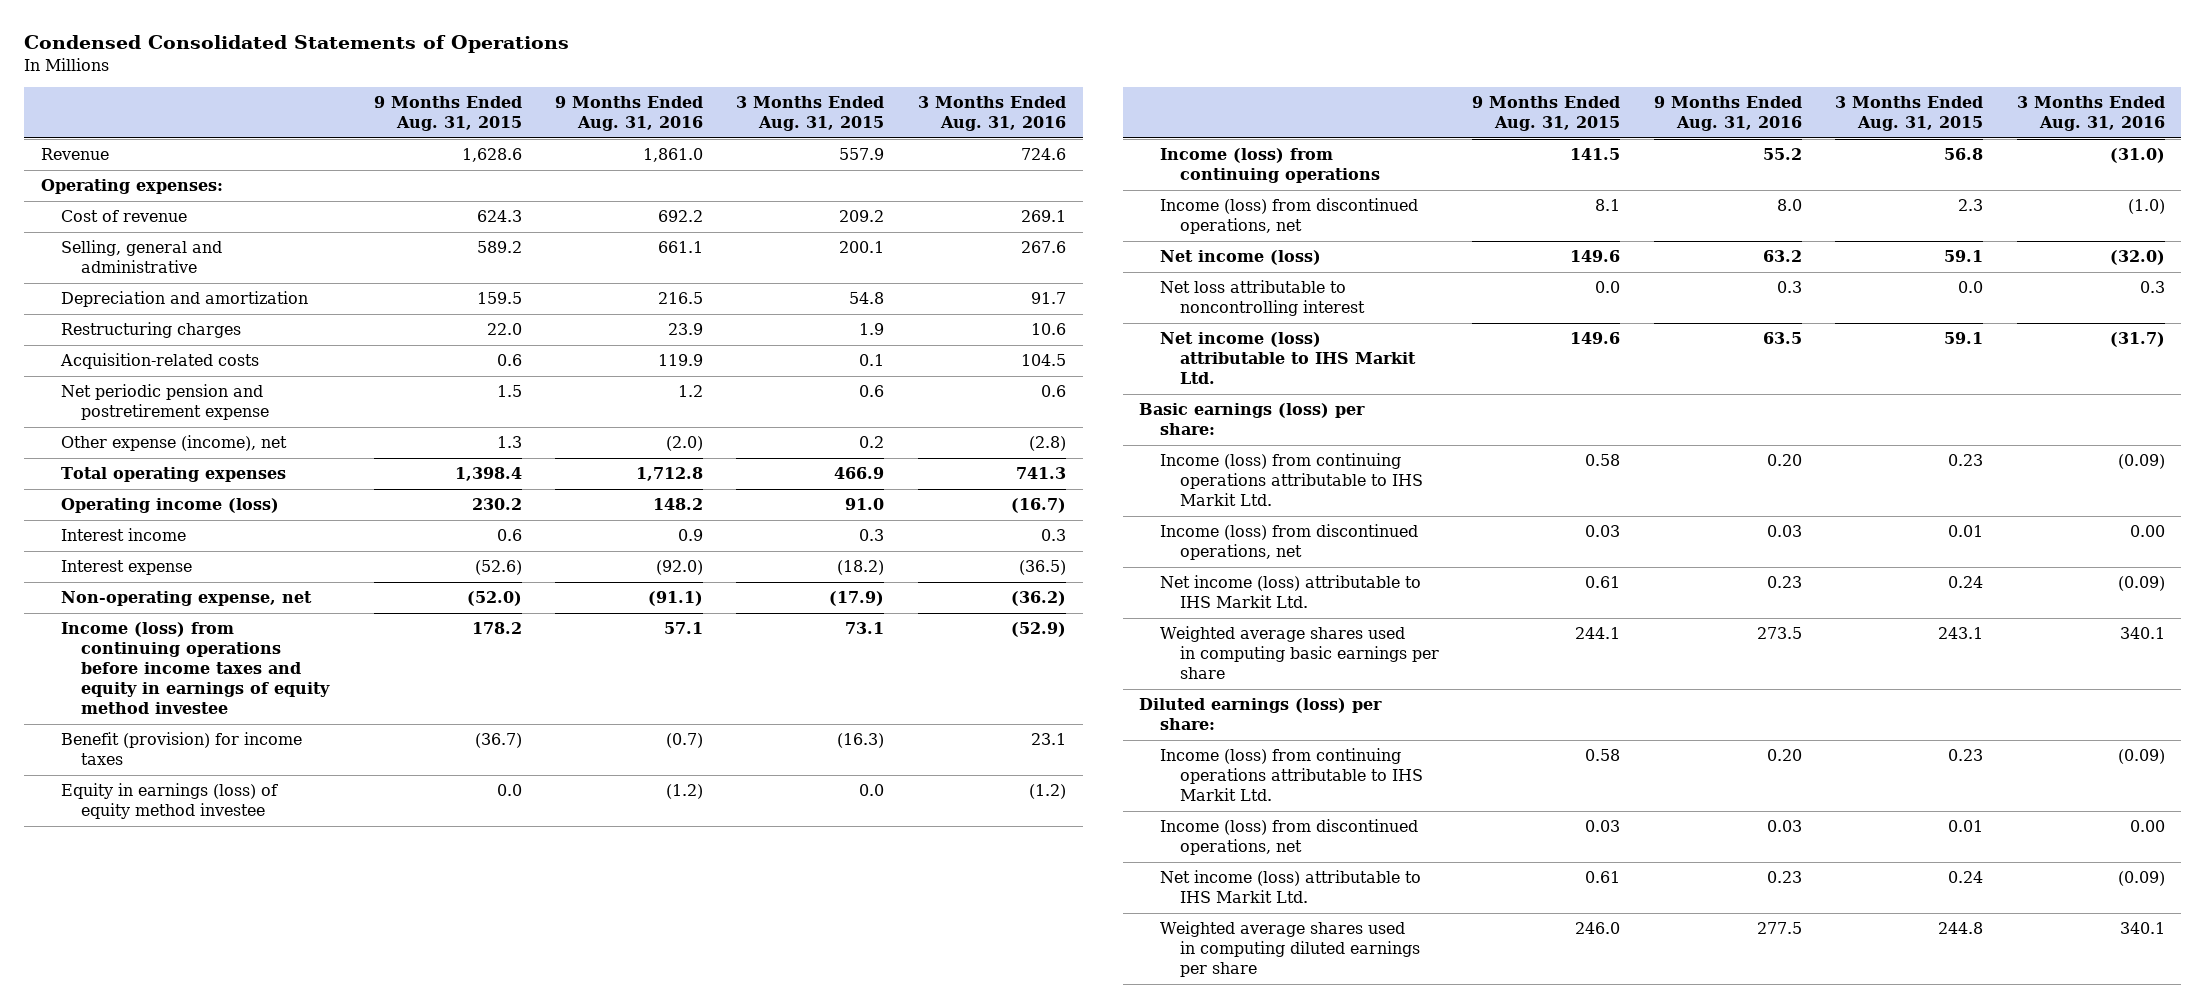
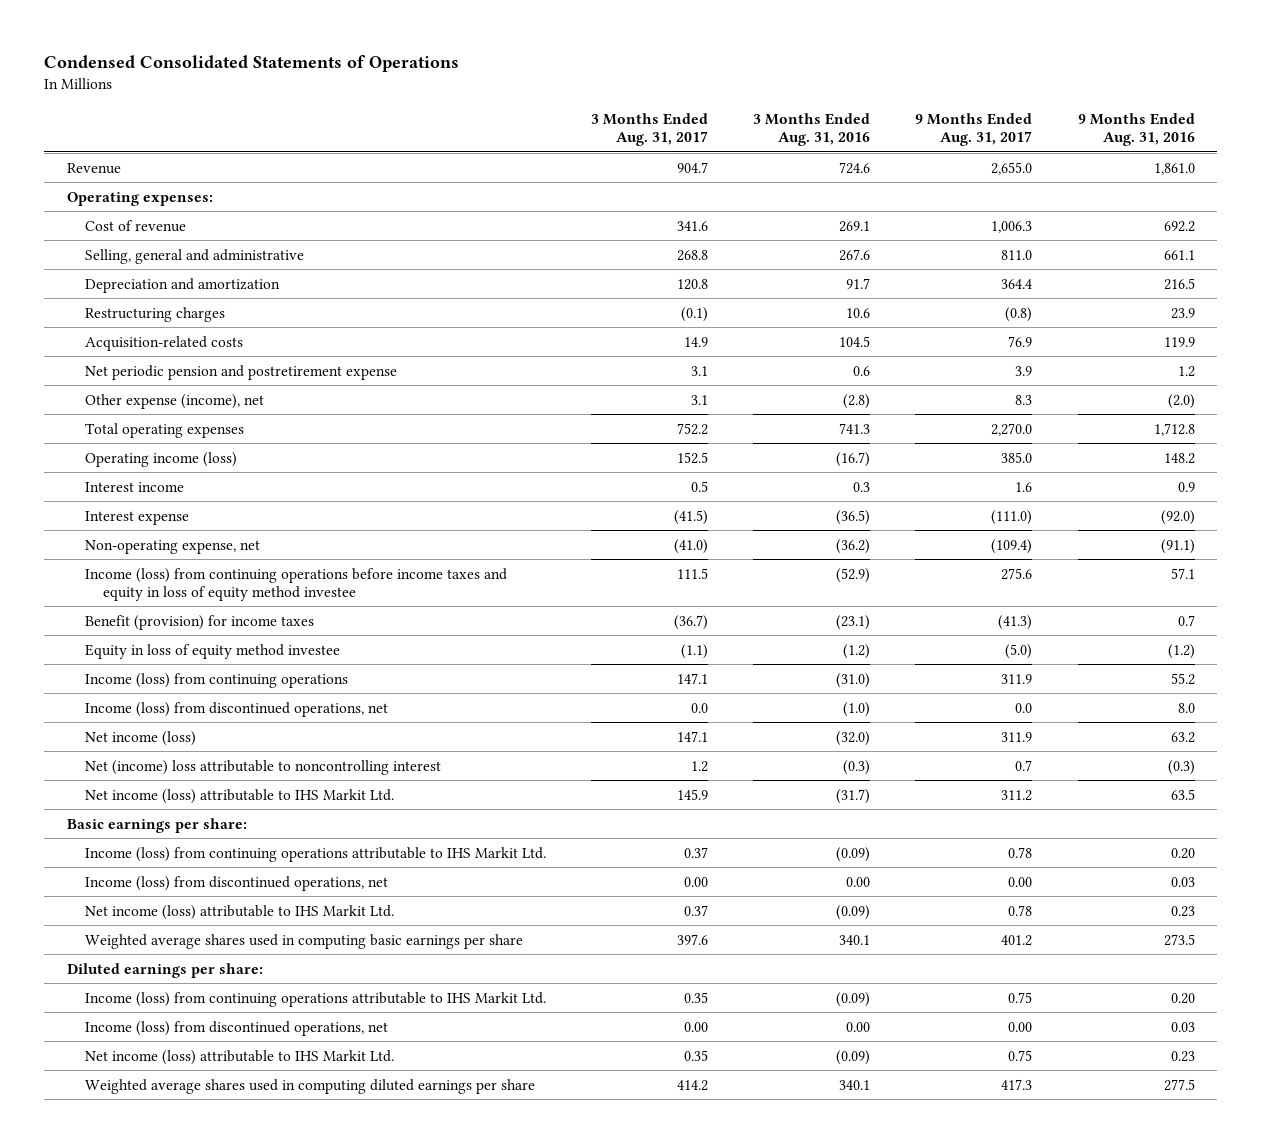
[373,96,522,132] 9 Months Ended Aug. 31, 2015 -> none
[736,96,885,132] 3 Months Ended Aug. 31, 2015 -> none
none -> [590,113,708,147] 3 Months Ended Aug. 31, 2017
none -> [915,113,1033,147] 9 Months Ended Aug. 31, 2017
[60,622,331,715] Income (loss) from continuing operations before income taxes and equity in earnings of equity method investee -> [84,567,507,601] Income (loss) from continuing operations before income taxes and equity in loss of equity method investee
[665,733,703,749] (0.7) -> [1177,614,1195,626] 0.7
[1030,733,1066,746] 23.1 -> [836,614,871,630] (23.1)
[60,783,278,820] Equity in earnings (loss) of equity method investee -> [84,643,340,659] Equity in loss of equity method investee
[1159,280,1365,317] Net loss attributable to noncontrolling interest -> [84,759,441,775] Net (income) loss attributable to noncontrolling interest
[1776,281,1802,294] 0.3 -> [1167,759,1195,775] (0.3)
[2139,281,2165,294] 0.3 -> [843,759,871,775] (0.3)
[1139,403,1366,436] Basic earnings (loss) per share: -> [66,817,247,833] Basic earnings per share:
[1139,698,1383,731] Diluted earnings (loss) per share: -> [66,962,263,978] Diluted earnings per share:

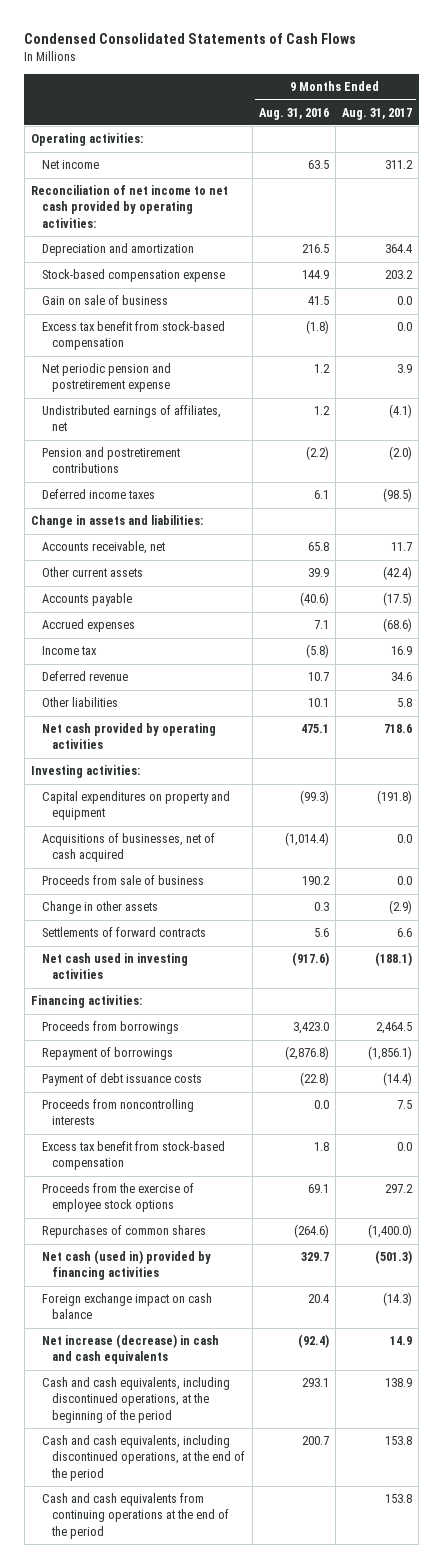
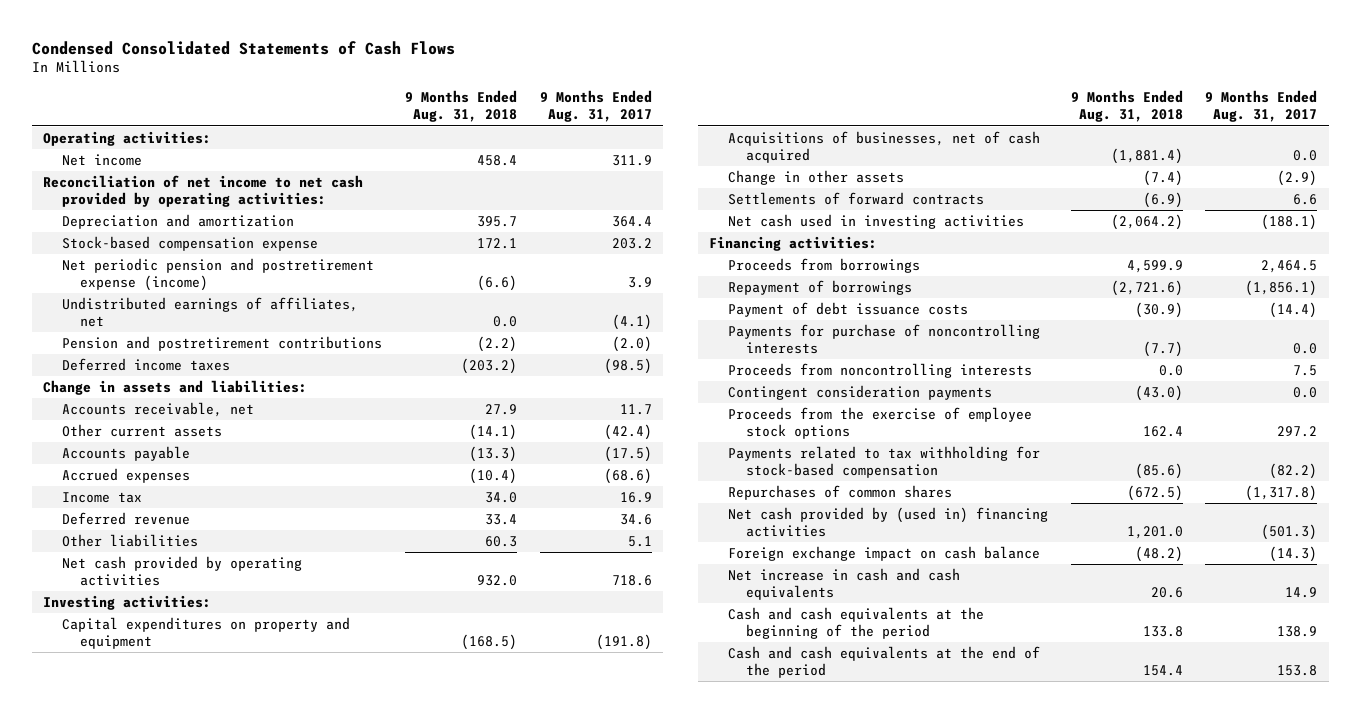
[258,107,329,120] Aug. 31, 2016 -> none
none -> [404,90,517,123] 9 Months Ended Aug. 31, 2018
[385,160,414,170] 311.2 -> [611,155,652,167] 311.9
[41,295,168,306] Gain on sale of business -> none
[41,321,225,351] Excess tax benefit from stock-based compensation -> none
[41,363,171,393] Net periodic pension and postretirement expense -> [61,258,374,292] Net periodic pension and postretirement expense (income)
[397,698,413,708] 5.8 -> [627,536,652,548] 5.1
[41,875,204,886] Proceeds from sale of business -> none
none -> [727,324,1040,355] Payments for purchase of noncontrolling interests
[41,1141,225,1171] Excess tax benefit from stock-based compensation -> none
none -> [727,385,992,401] Contingent consideration payments
none -> [727,446,1040,479] Payments related to tax withholding for stock-based compensation
[368,1224,413,1239] (1,400.0) -> [1245,485,1318,502] (1,317.8)
[41,1250,211,1281] Net cash (used in) provided by financing activities -> [727,507,1048,538] Net cash provided by (used in) financing activities
[41,1493,230,1539] Cash and cash equivalents from continuing operations at the end of the period -> none
[41,1334,219,1365] Net increase (decrease) in cash and cash equivalents -> [727,568,960,601] Net increase in cash and cash equivalents
[41,1377,230,1423] Cash and cash equivalents, including discontinued operations, at the beginning of the period -> [727,607,984,640] Cash and cash equivalents at the beginning of the period
[41,1435,246,1481] Cash and cash equivalents, including discontinued operations, at the end of the period -> [727,646,1040,679] Cash and cash equivalents at the end of the period

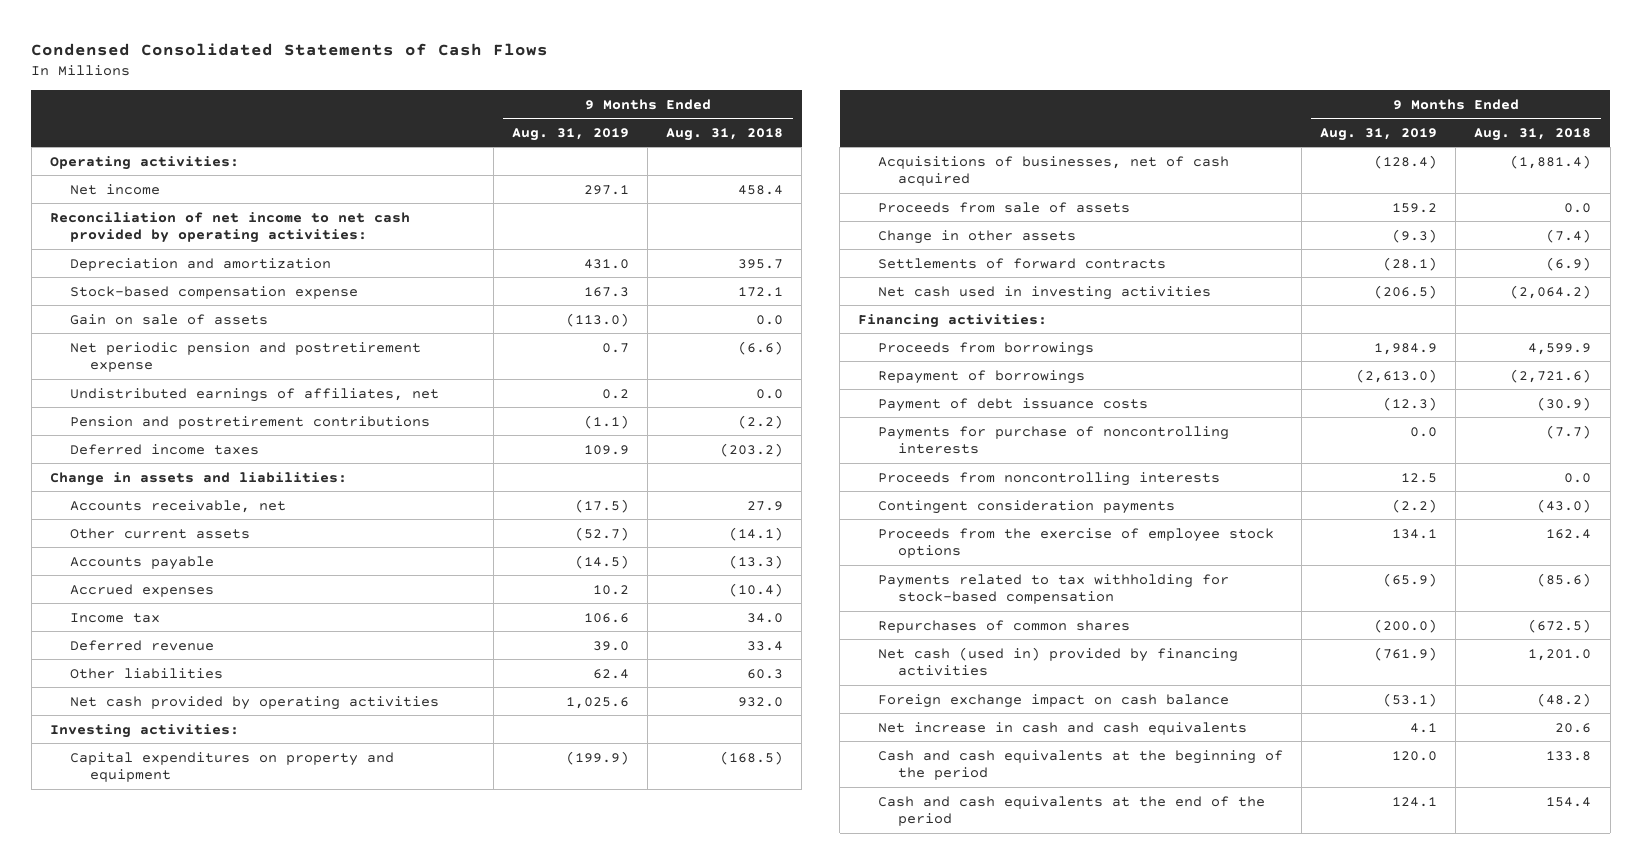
[539,90,652,123] 9 Months Ended Aug. 31, 2017 -> none
none -> [512,127,630,141] Aug. 31, 2019
none -> [69,313,268,325] Gain on sale of assets
[61,258,374,292] Net periodic pension and postretirement expense (income) -> [69,341,421,372] Net periodic pension and postretirement expense
none -> [877,201,1130,213] Proceeds from sale of assets
[727,507,1048,538] Net cash provided by (used in) financing activities -> [877,646,1238,676] Net cash (used in) provided by financing activities

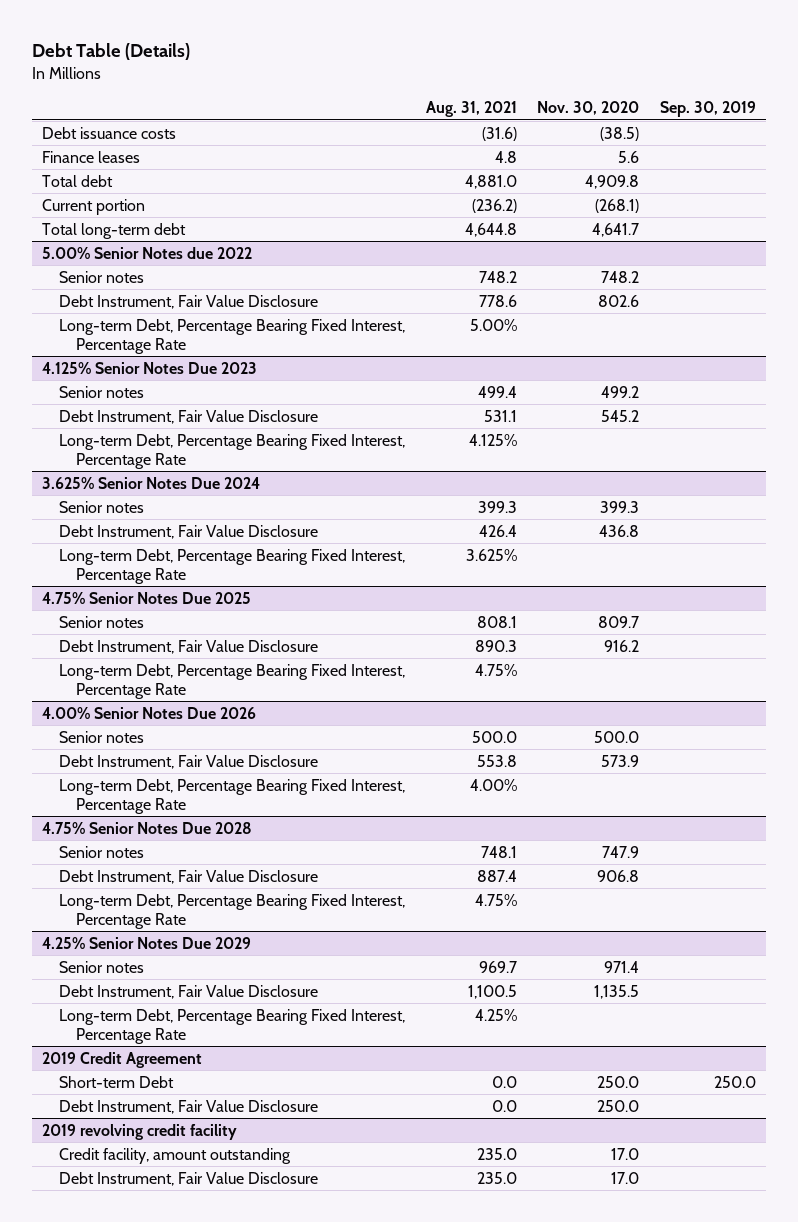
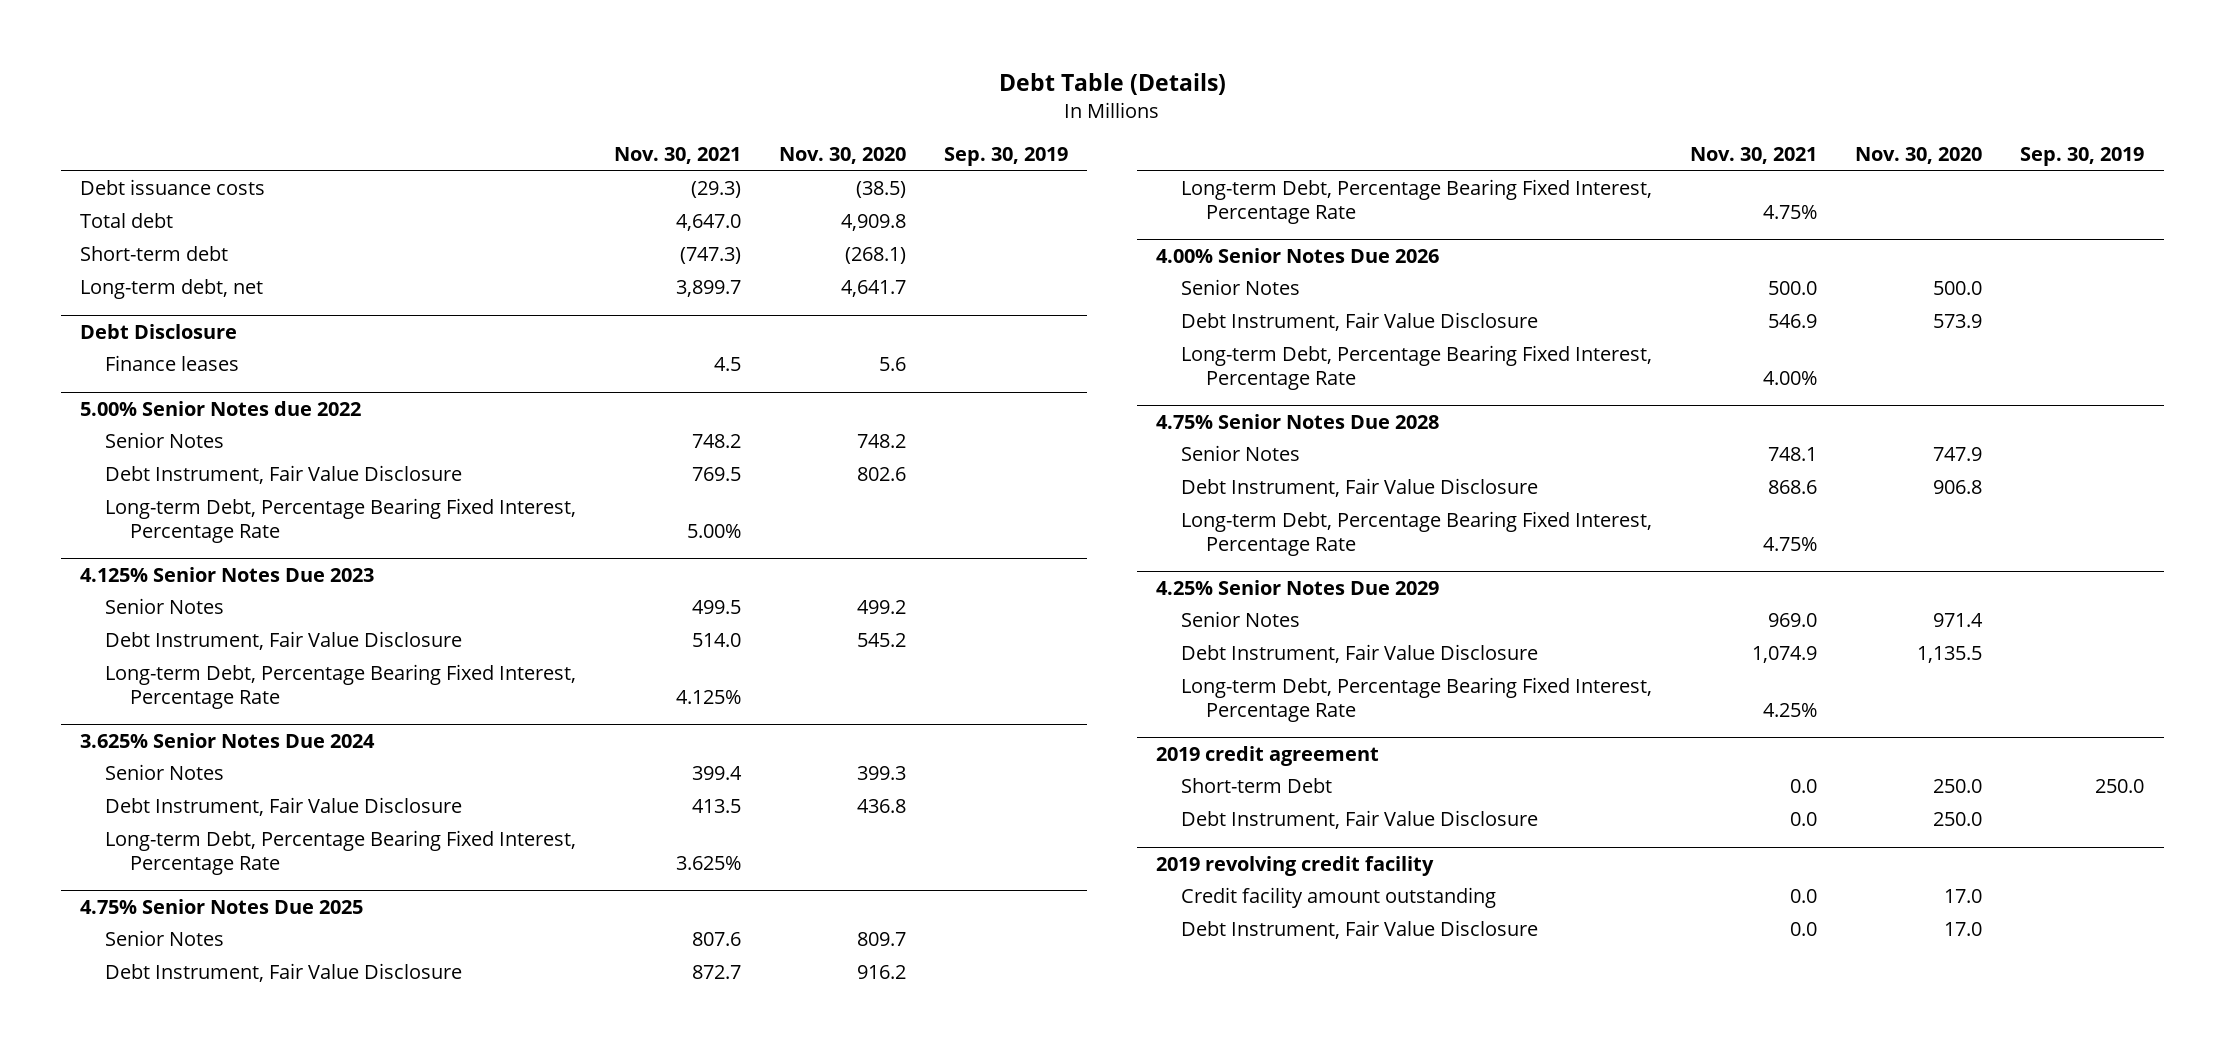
[425,101,517,118] Aug. 31, 2021 -> none
none -> [614,147,742,165] Nov. 30, 2021
[42,150,141,163] Finance leases -> none
[42,198,146,215] Current portion -> [79,246,228,262] Short-term debt
[42,222,187,239] Total long-term debt -> [79,279,263,300] Long-term debt, net
none -> [79,324,237,340] Debt Disclosure
none -> [105,355,240,372] Finance leases
[59,270,145,283] Senior notes -> [105,432,225,449] Senior Notes
[59,385,145,398] Senior notes -> [105,598,225,615] Senior Notes
[59,500,145,513] Senior notes -> [105,764,225,781] Senior Notes
[59,615,145,628] Senior notes -> [105,930,225,947] Senior Notes
[59,730,145,743] Senior notes -> [1181,279,1301,296] Senior Notes
[59,845,145,858] Senior notes -> [1181,445,1301,462] Senior Notes
[59,960,145,973] Senior notes -> [1181,611,1301,628] Senior Notes
[42,1051,203,1068] 2019 Credit Agreement -> [1155,746,1379,767] 2019 credit agreement
[59,1147,292,1164] Credit facility, amount outstanding -> [1181,887,1497,909] Credit facility amount outstanding

